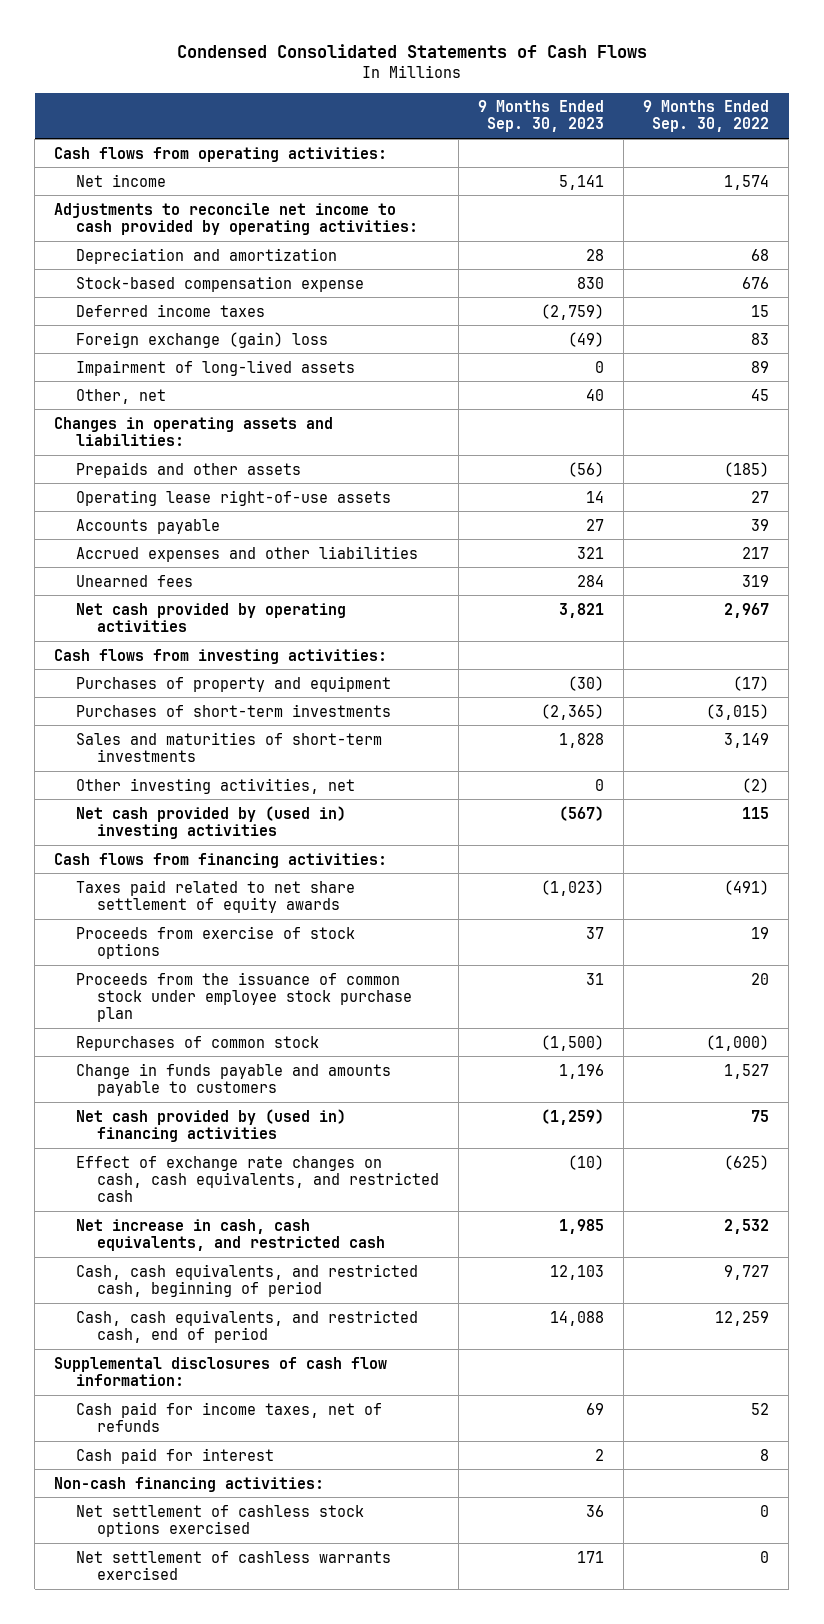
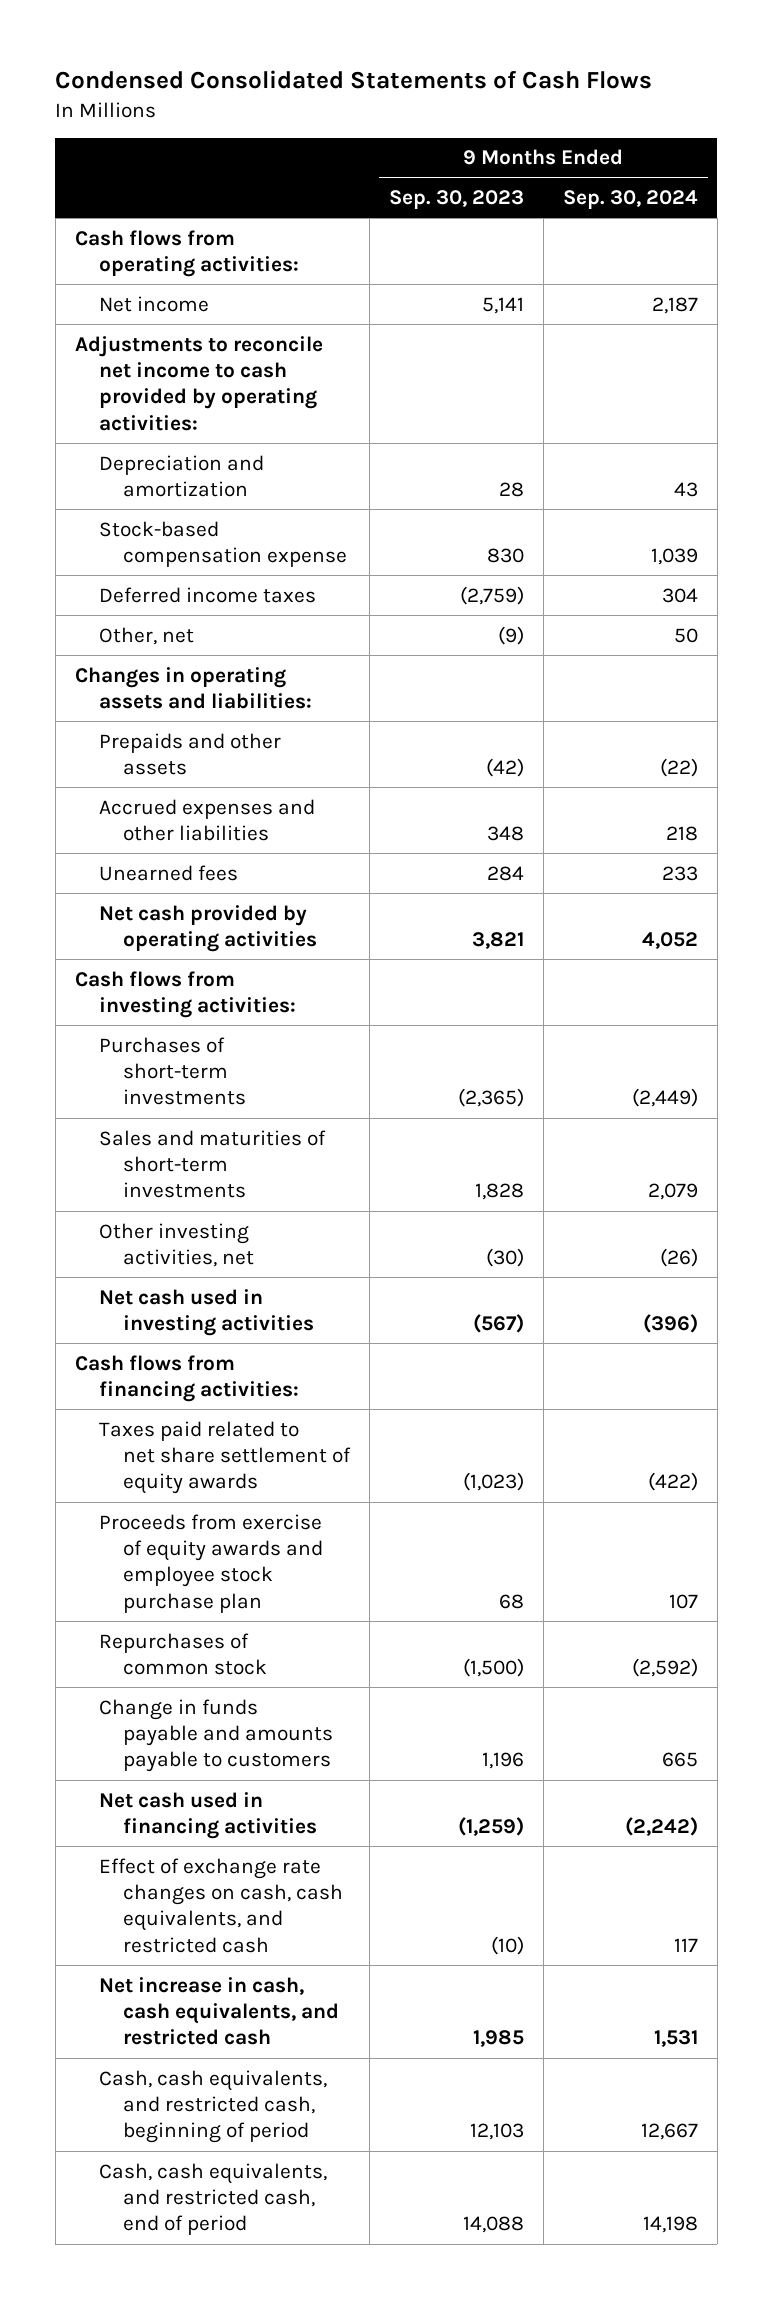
[643,100,770,133] 9 Months Ended Sep. 30, 2022 -> none
none -> [562,189,698,209] Sep. 30, 2024
[75,331,328,348] Foreign exchange (gain) loss -> none
[75,359,355,376] Impairment of long-lived assets -> none
[585,388,604,401] 40 -> [498,625,525,645] (9)
[75,489,391,506] Operating lease right-of-use assets -> none
[75,518,220,534] Accounts payable -> none
[567,461,604,477] (56) -> [486,757,525,777] (42)
[576,546,604,559] 321 -> [487,825,525,841] 348
[75,675,391,692] Purchases of property and equipment -> none
[594,778,604,791] 0 -> [486,1247,525,1267] (30)
[75,805,346,839] Net cash provided by (used in) investing activities -> [98,1288,315,1336] Net cash used in investing activities
[75,925,355,959] Proceeds from exercise of stock options -> none
[75,971,412,1022] Proceeds from the issuance of common stock under employee stock purchase plan -> none
none -> [98,1513,324,1613] Proceeds from exercise of equity awards and employee stock purchase plan
[75,1108,346,1142] Net cash provided by (used in) financing activities -> [98,1791,318,1839] Net cash used in financing activities
[54,1356,388,1386] Supplemental disclosures of cash flow information: -> none
[75,1401,382,1432] Cash paid for income taxes, net of refunds -> none
[75,1447,274,1464] Cash paid for interest -> none
[54,1476,325,1492] Non-cash financing activities: -> none
[75,1504,364,1537] Net settlement of cashless stock options exercised -> none
[75,1550,391,1580] Net settlement of cashless warrants exercised -> none

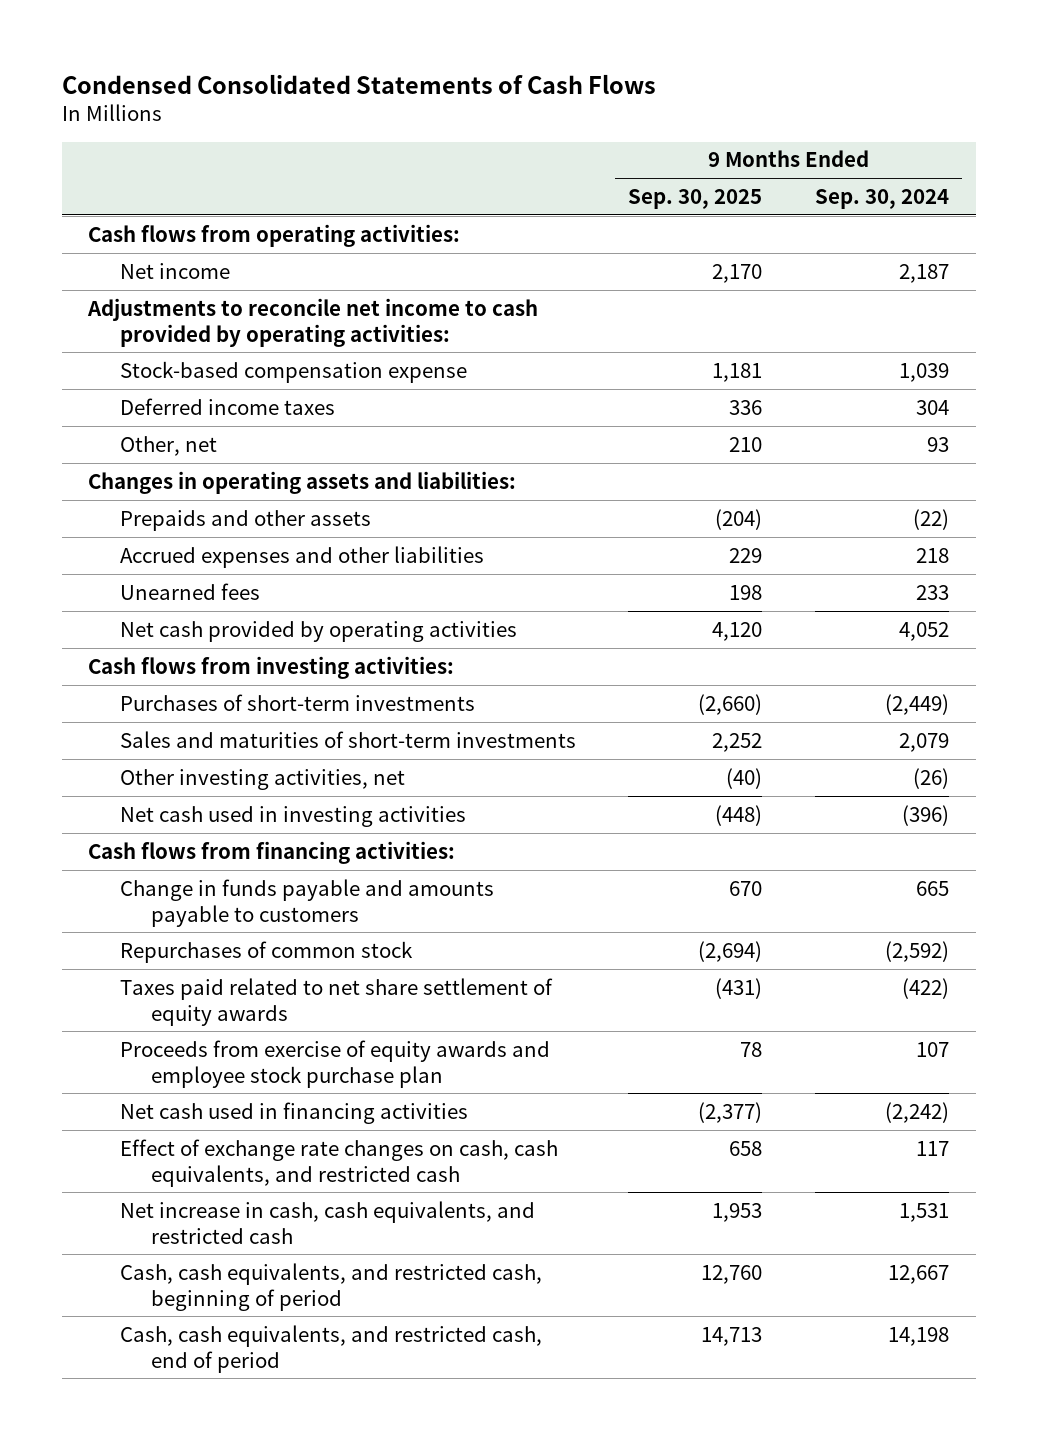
[389,189,525,209] Sep. 30, 2023 -> none
none -> [628,189,763,210] Sep. 30, 2025
[98,454,264,497] Depreciation and amortization -> none
[673,627,698,643] 50 -> [927,436,950,452] 93
[98,1698,334,1773] Change in funds payable and amounts payable to customers -> [119,878,494,927] Change in funds payable and amounts payable to customers
[98,1632,268,1675] Repurchases of common stock -> [119,940,413,963] Repurchases of common stock

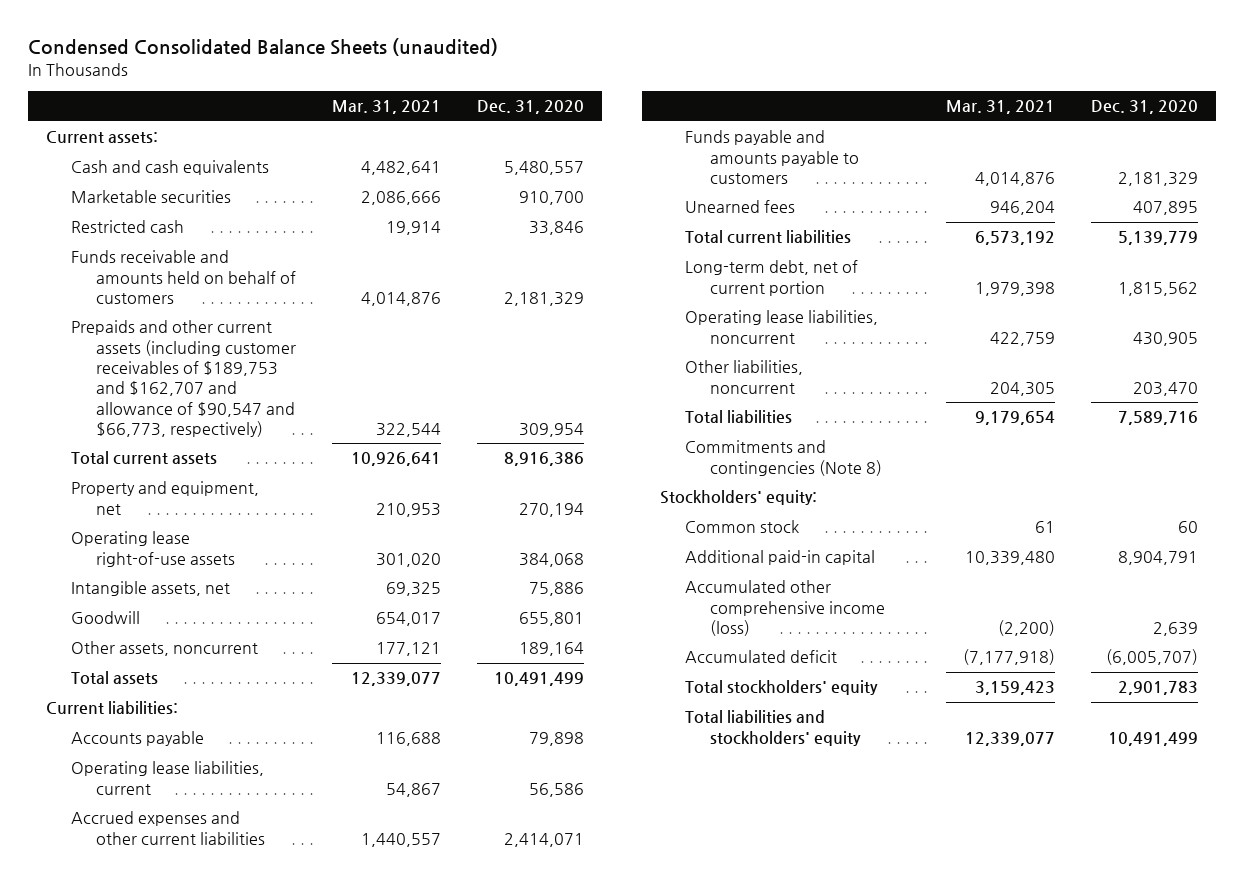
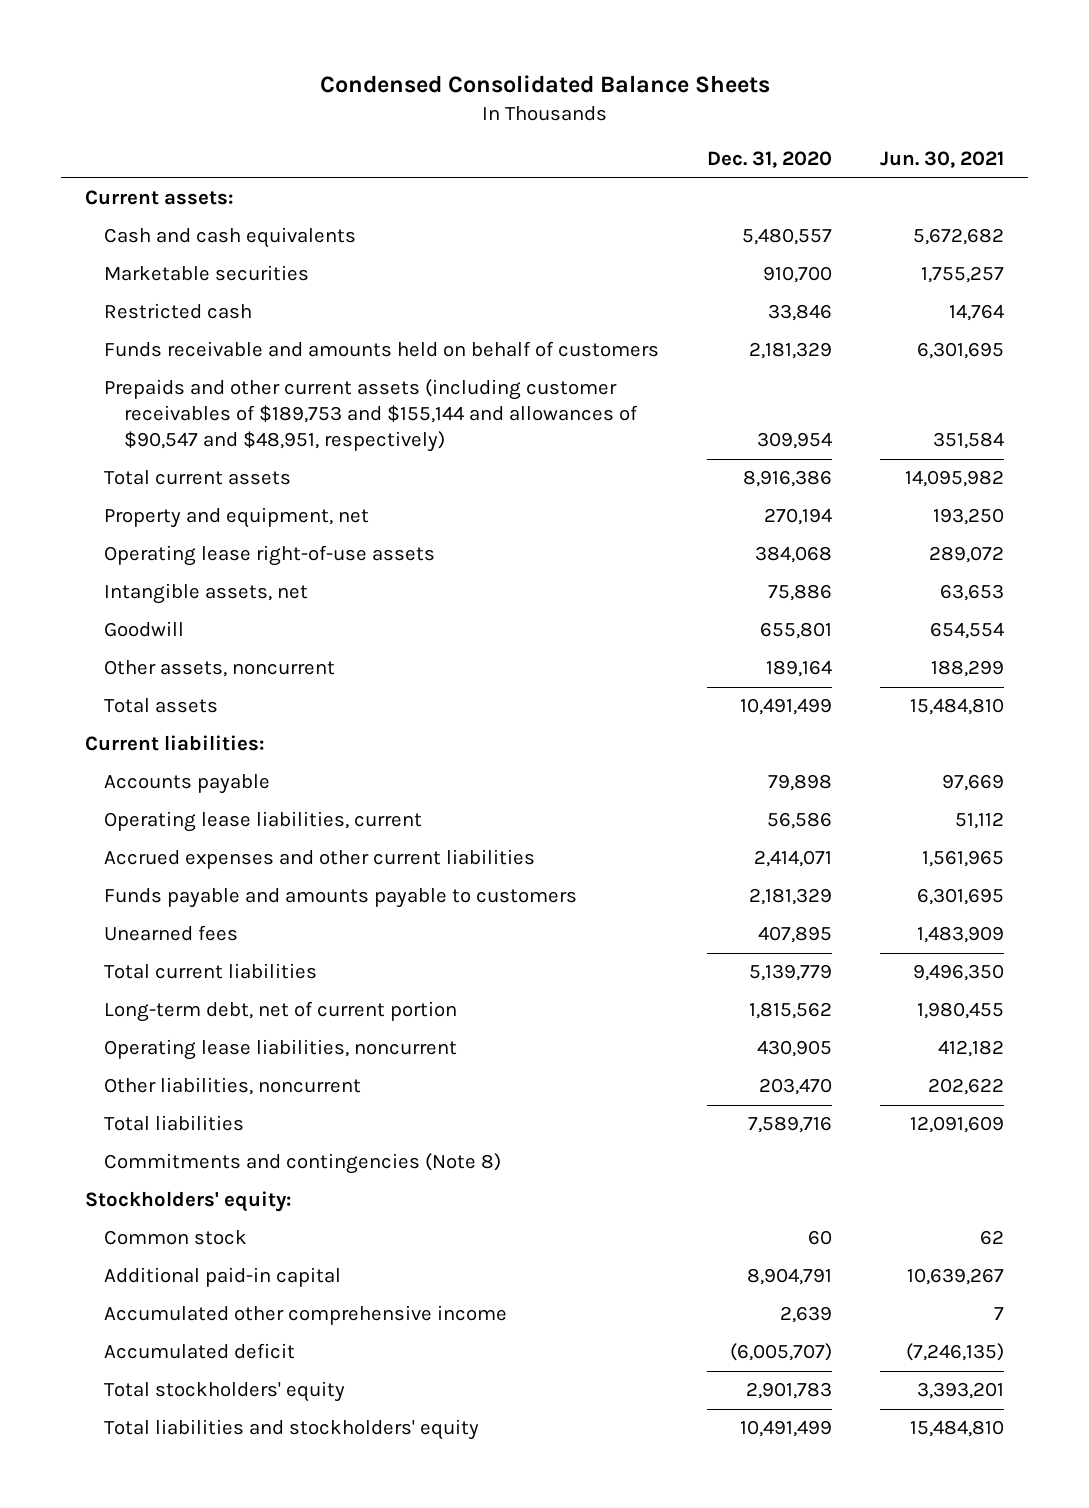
[28,38,499,57] Condensed Consolidated Balance Sheets (unaudited) -> [319,75,770,94] Condensed Consolidated Balance Sheets
[331,100,441,115] Mar. 31, 2021 -> none
none -> [880,151,1005,169] Jun. 30, 2021
[71,320,296,437] Prepaids and other current assets (including customer receivables of $189,753 and $162,707 and allowance of $90,547 and $66,773, respectively) -> [104,379,638,453] Prepaids and other current assets (including customer receivables of $189,753 and $155,144 and allowances of $90,547 and $48,951, respectively)
[685,580,885,636] Accumulated other comprehensive income (loss) -> [104,1305,508,1326] Accumulated other comprehensive income

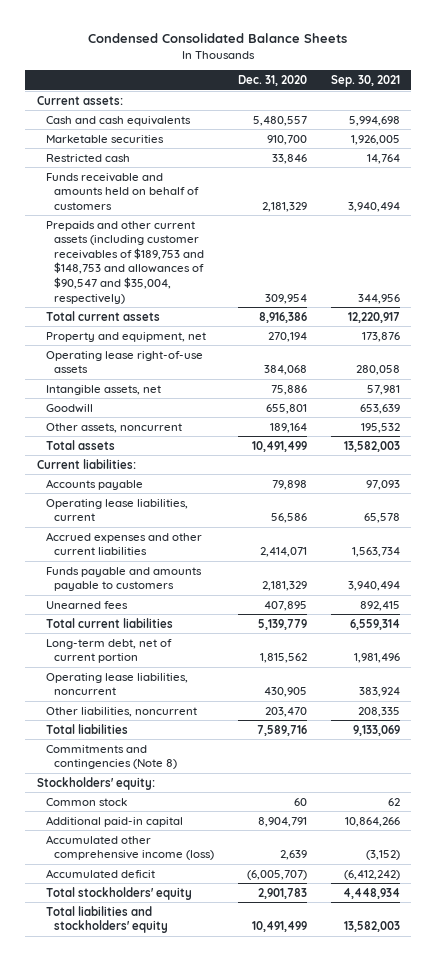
[880,151,1005,169] Jun. 30, 2021 -> none
none -> [330,74,400,87] Sep. 30, 2021
[104,379,638,453] Prepaids and other current assets (including customer receivables of $189,753 and $155,144 and allowances of $90,547 and $48,951, respectively) -> [45,220,204,304] Prepaids and other current assets (including customer receivables of $189,753 and $148,753 and allowances of $90,547 and $35,004, respectively)
[104,1305,508,1326] Accumulated other comprehensive income -> [45,834,214,861] Accumulated other comprehensive income (loss)

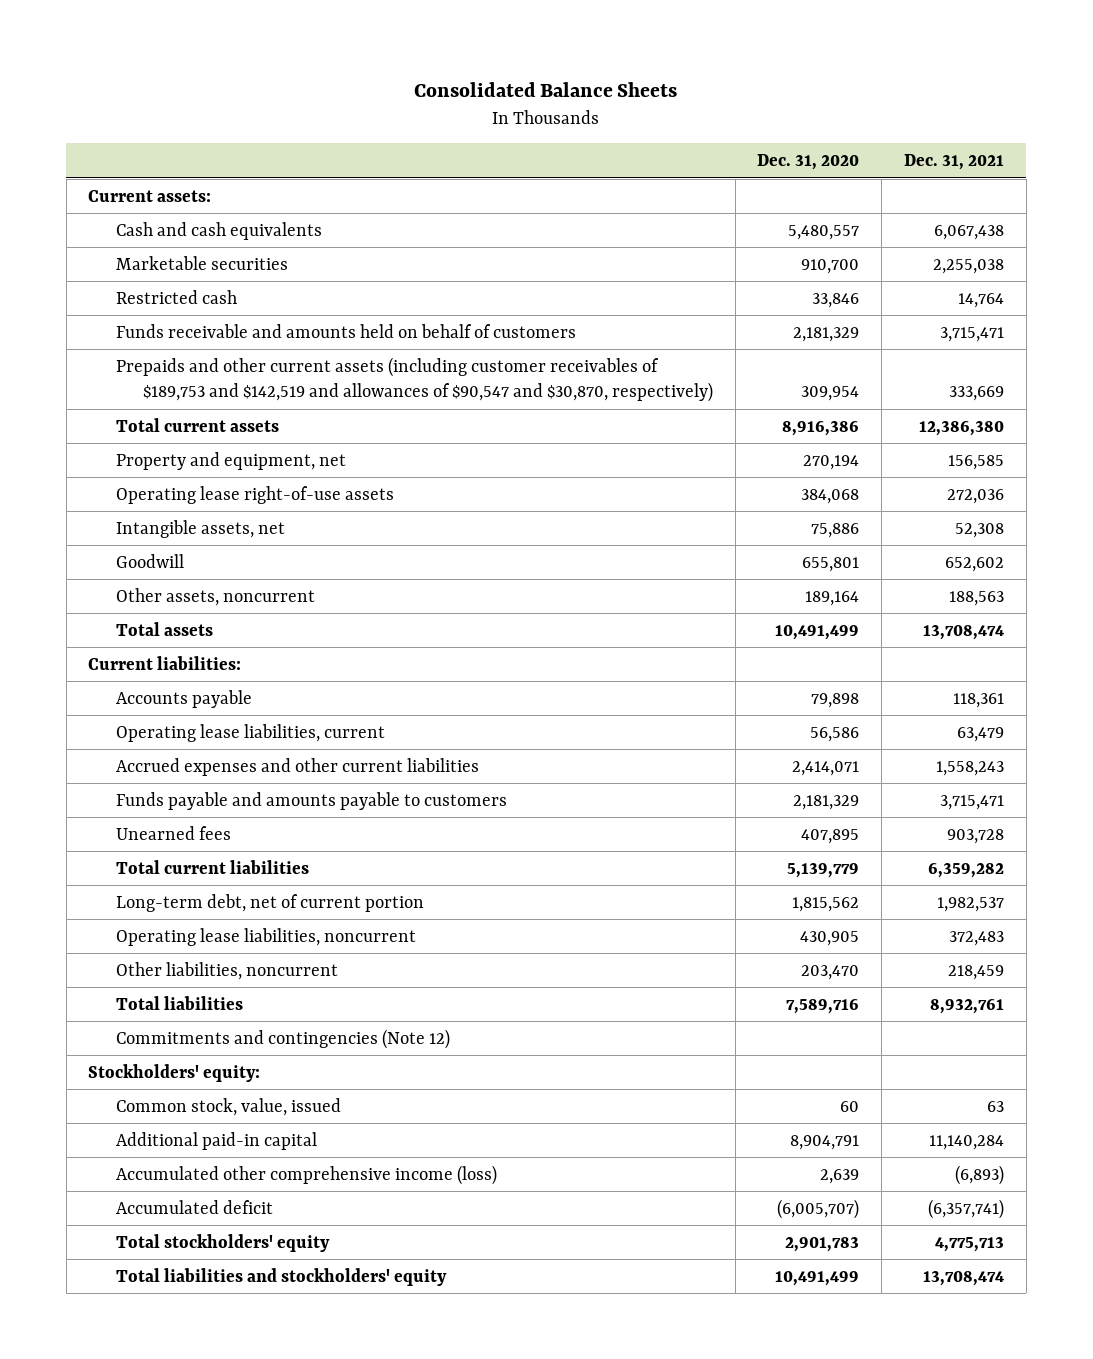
[88,33,348,44] Condensed Consolidated Balance Sheets -> [414,81,678,97] Consolidated Balance Sheets
[330,74,400,87] Sep. 30, 2021 -> none
none -> [904,154,1005,171] Dec. 31, 2021
[45,220,204,304] Prepaids and other current assets (including customer receivables of $189,753 and $148,753 and allowances of $90,547 and $35,004, respectively) -> [115,356,713,403] Prepaids and other current assets (including customer receivables of $189,753 and $142,519 and allowances of $90,547 and $30,870, respectively)
[45,744,177,770] Commitments and contingencies (Note 8) -> [115,1028,450,1049] Commitments and contingencies (Note 12)
[45,797,127,806] Common stock -> [115,1097,341,1116] Common stock, value, issued

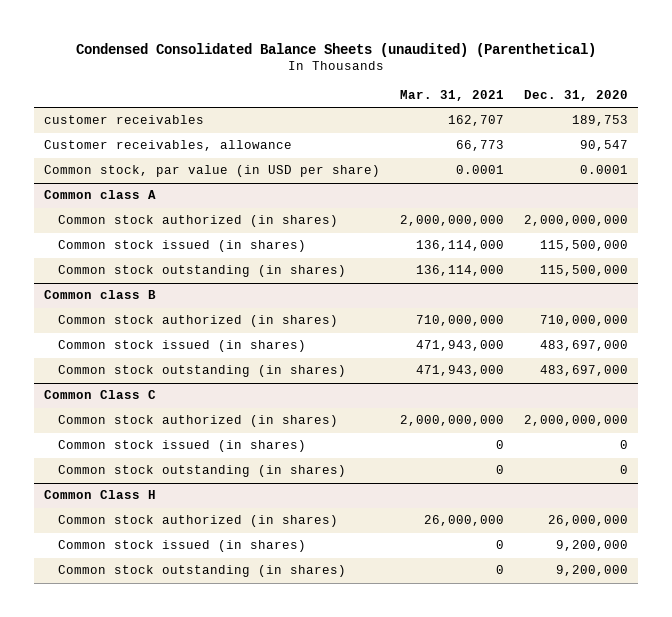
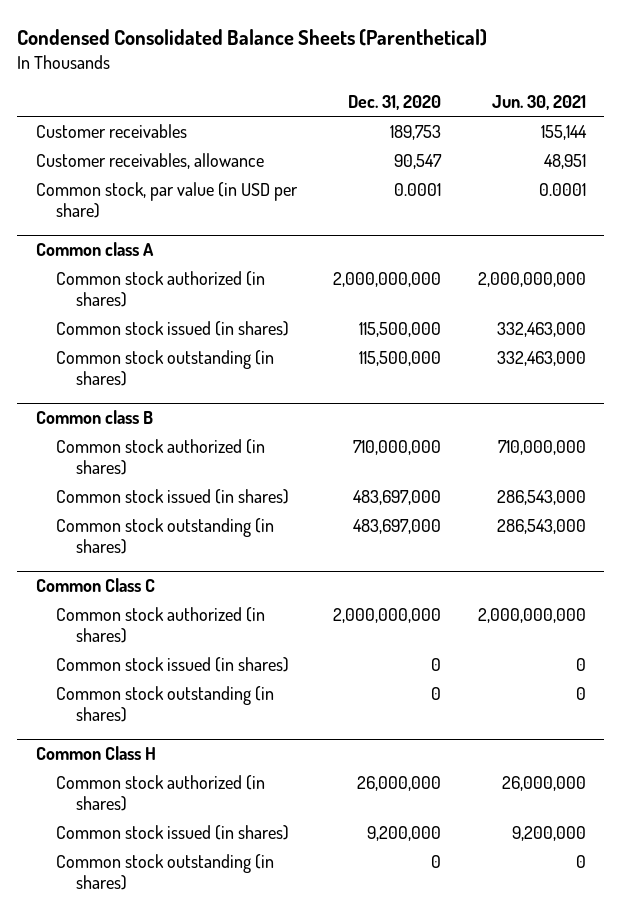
[76,42,597,57] Condensed Consolidated Balance Sheets (unaudited) (Parenthetical) -> [17,29,488,47] Condensed Consolidated Balance Sheets (Parenthetical)
[400,90,505,102] Mar. 31, 2021 -> none
none -> [491,95,586,111] Jun. 30, 2021
[44,115,205,125] customer receivables -> [35,124,187,139] Customer receivables
[556,565,629,577] 9,200,000 -> [431,855,442,869] 0

